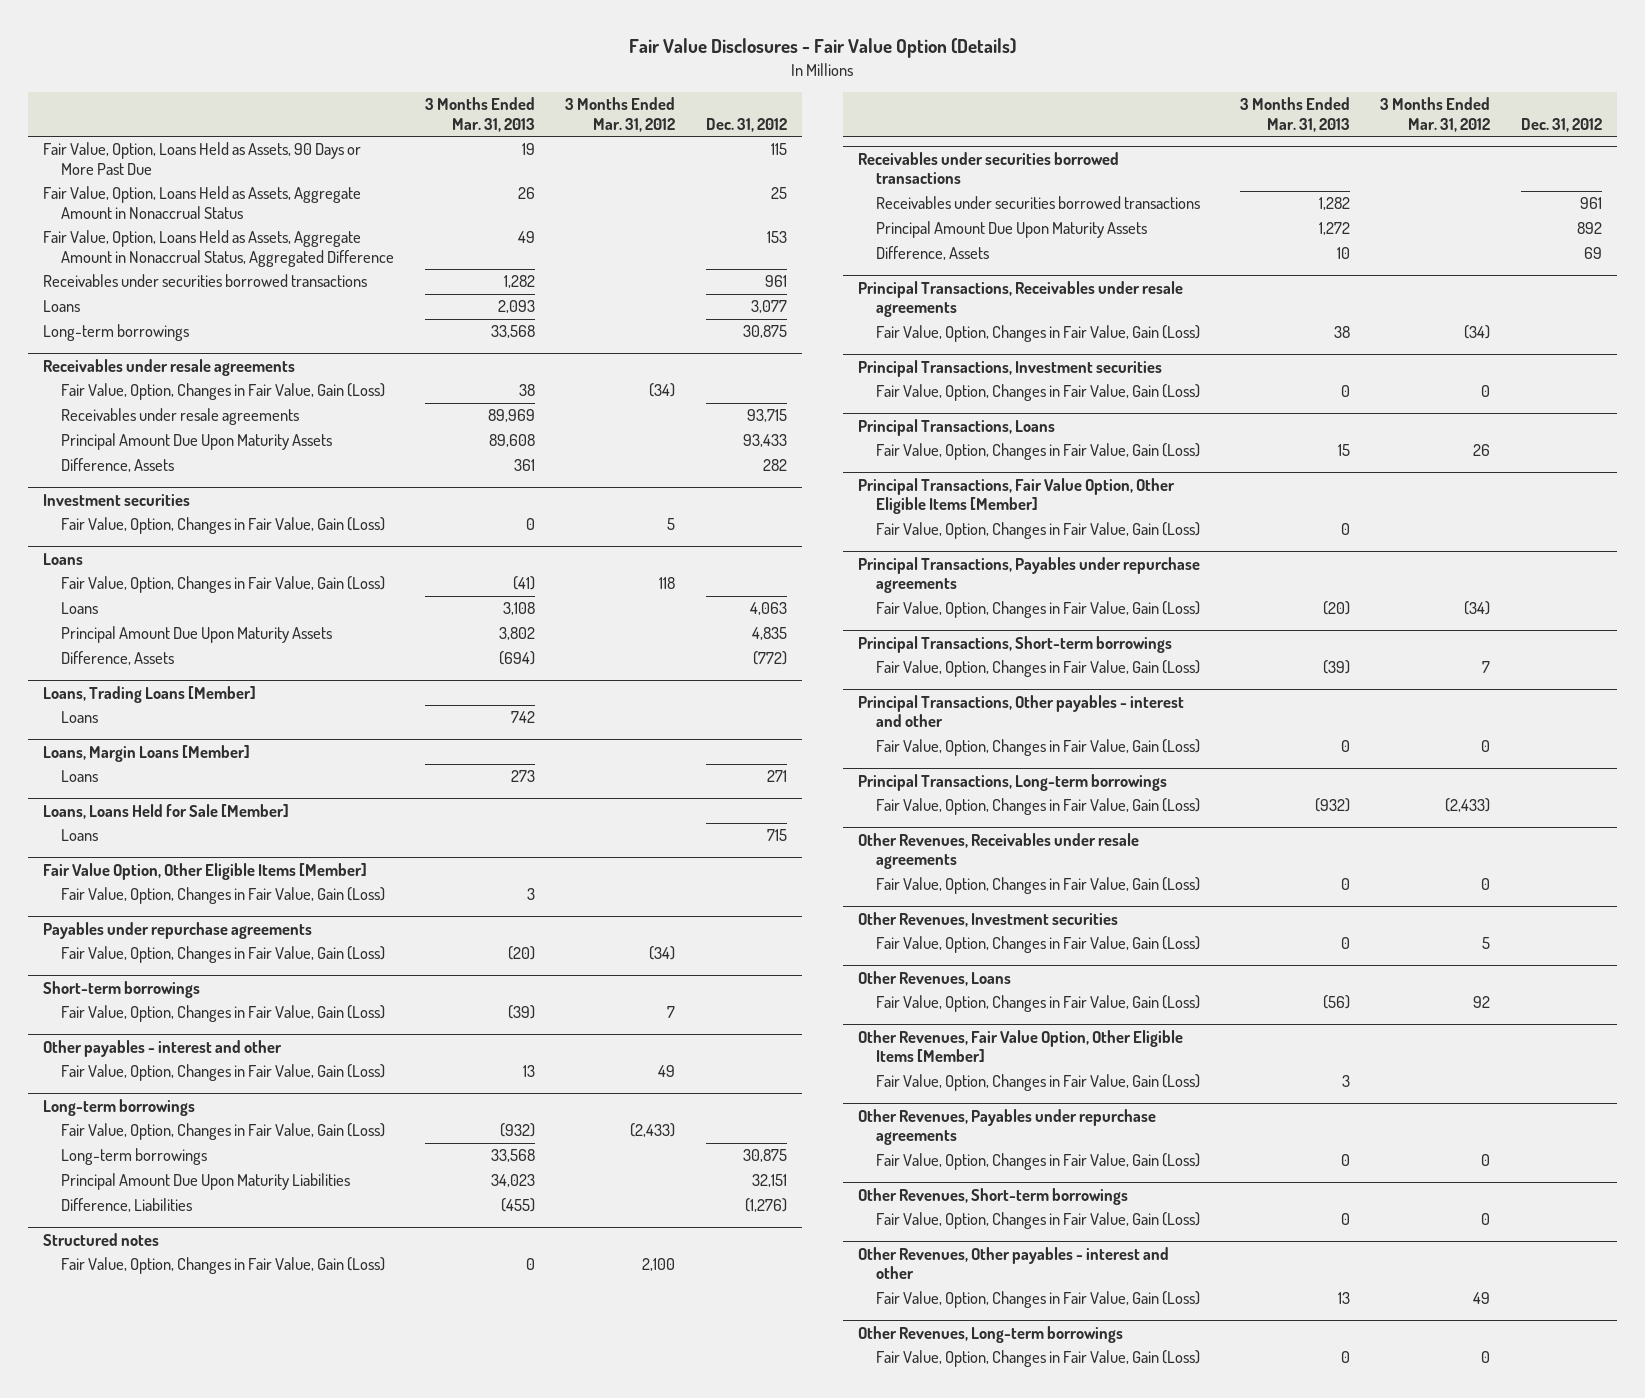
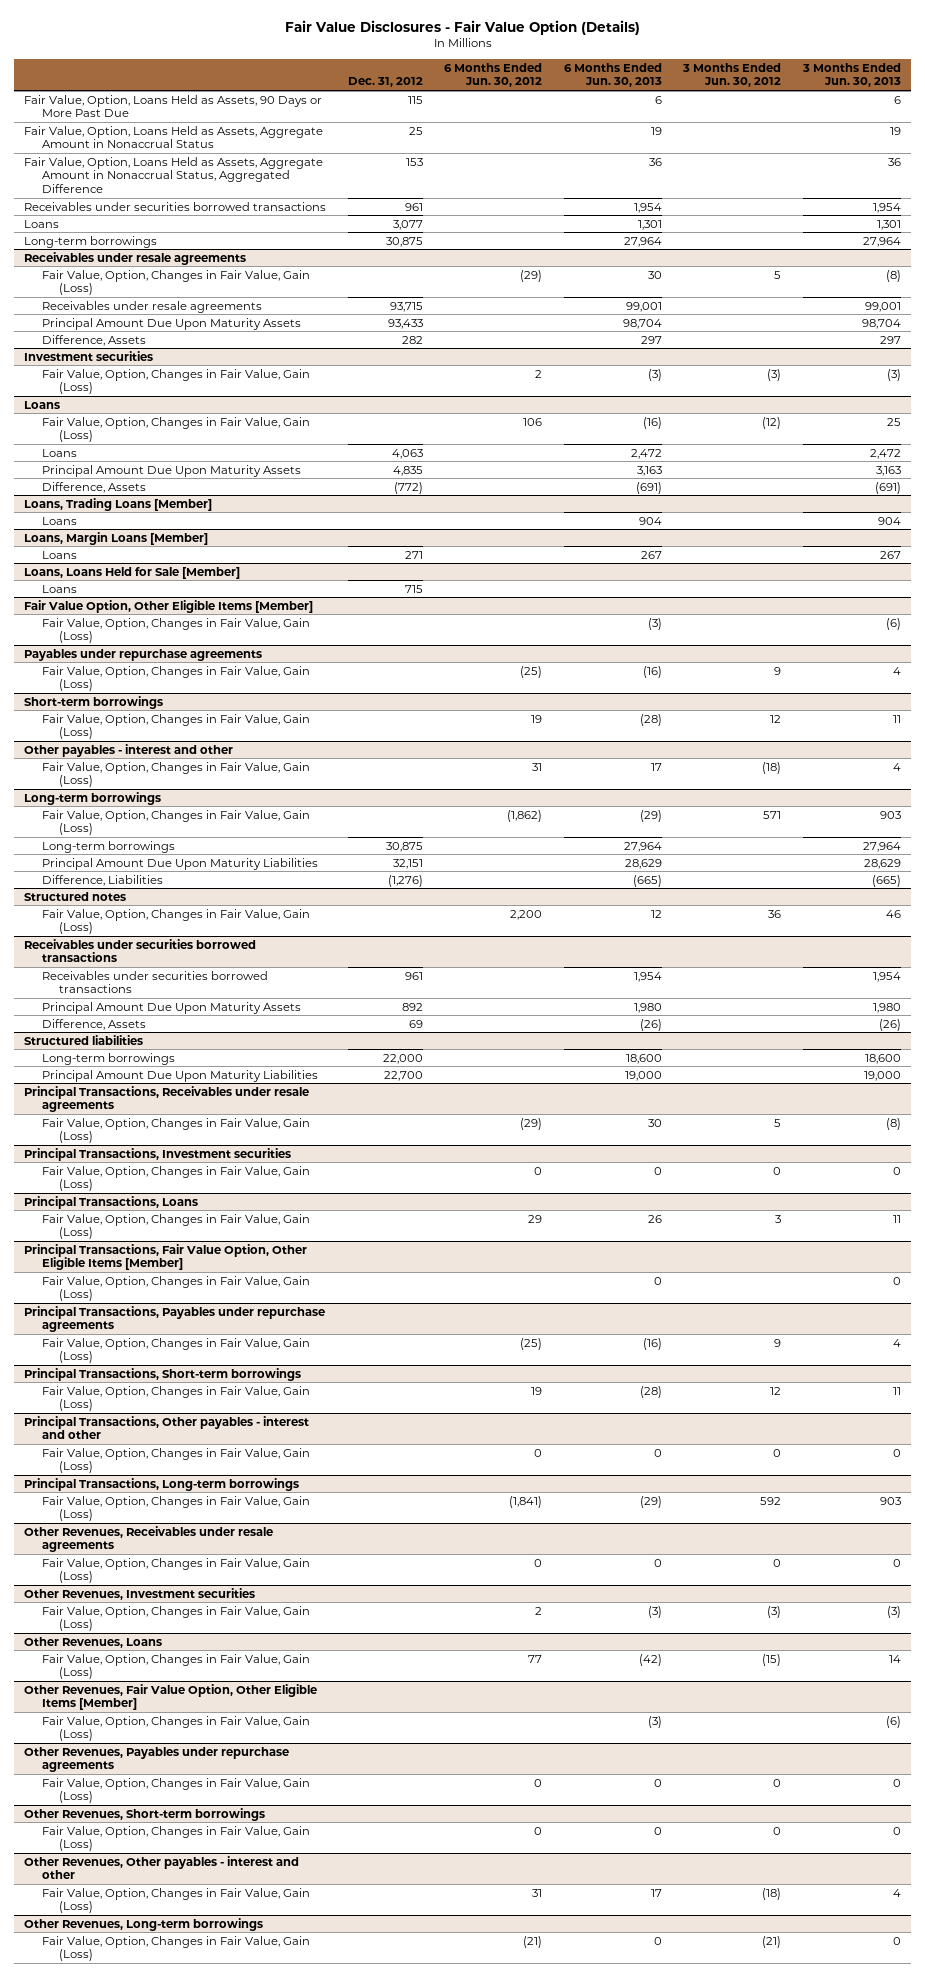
[424,97,535,132] 3 Months Ended Mar. 31, 2013 -> none
[565,97,676,132] 3 Months Ended Mar. 31, 2012 -> none
none -> [444,62,543,88] 6 Months Ended Jun. 30, 2012
none -> [563,62,662,88] 6 Months Ended Jun. 30, 2013
none -> [682,62,782,88] 3 Months Ended Jun. 30, 2012
none -> [801,62,901,88] 3 Months Ended Jun. 30, 2013
none -> [24,1034,144,1045] Structured liabilities
none -> [41,1052,175,1065] Long-term borrowings
none -> [41,1069,318,1082] Principal Amount Due Upon Maturity Liabilities

